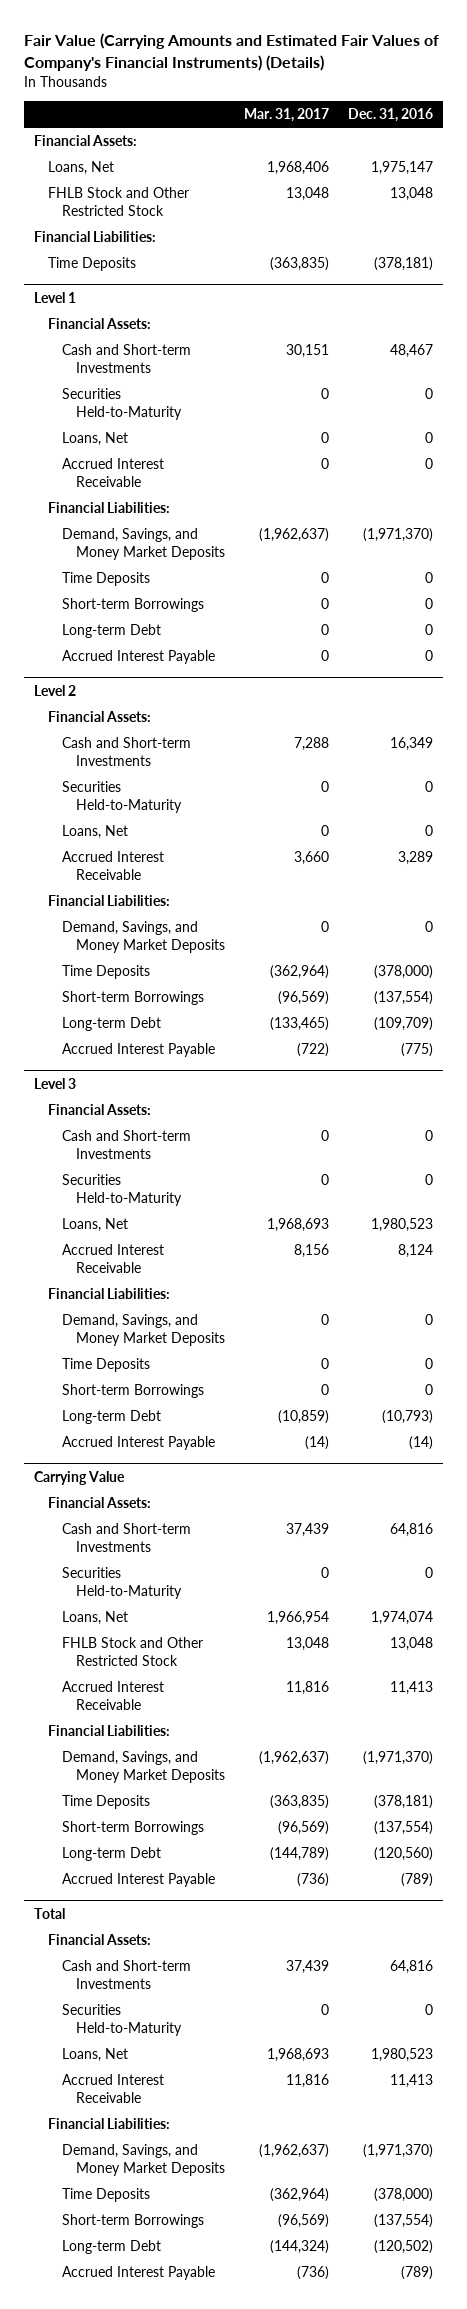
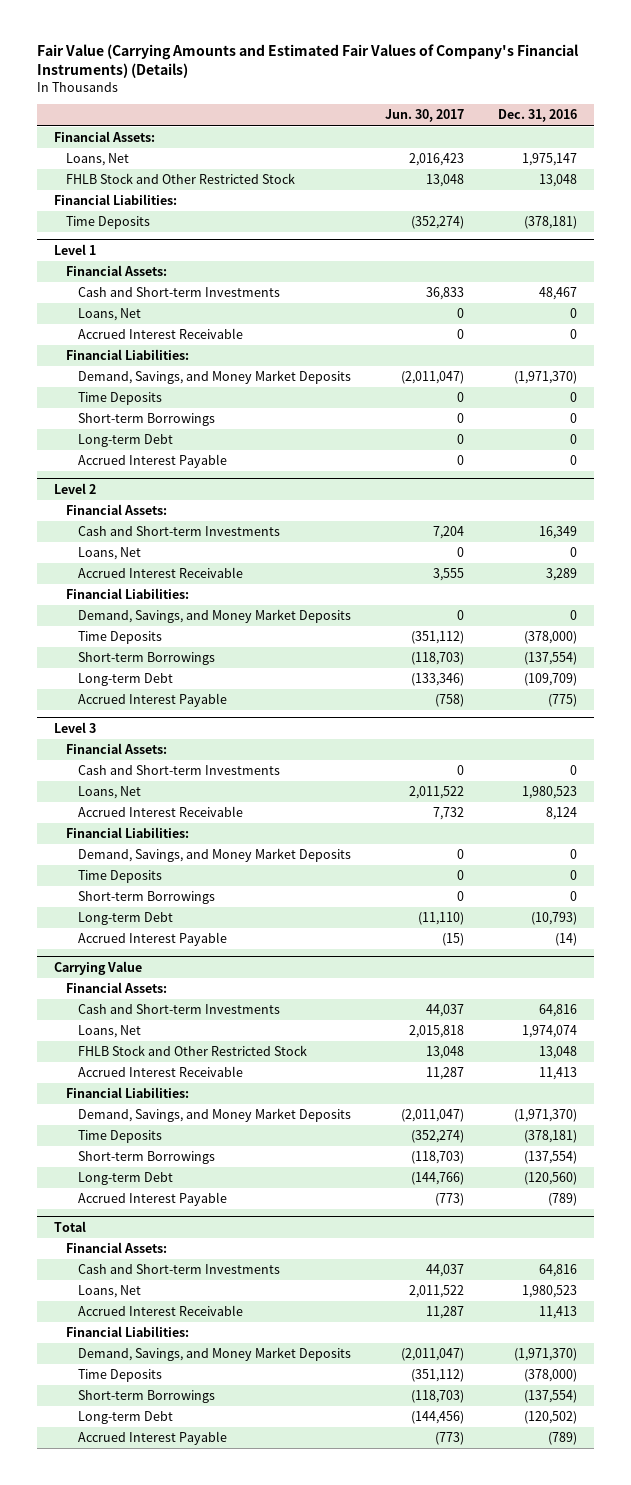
[244,108,330,123] Mar. 31, 2017 -> none
none -> [385,109,465,123] Jun. 30, 2017
[61,388,182,420] Securities Held-to-Maturity -> none
[61,781,182,813] Securities Held-to-Maturity -> none
[61,1174,182,1206] Securities Held-to-Maturity -> none
[61,1567,182,1599] Securities Held-to-Maturity -> none
[61,2004,182,2036] Securities Held-to-Maturity -> none

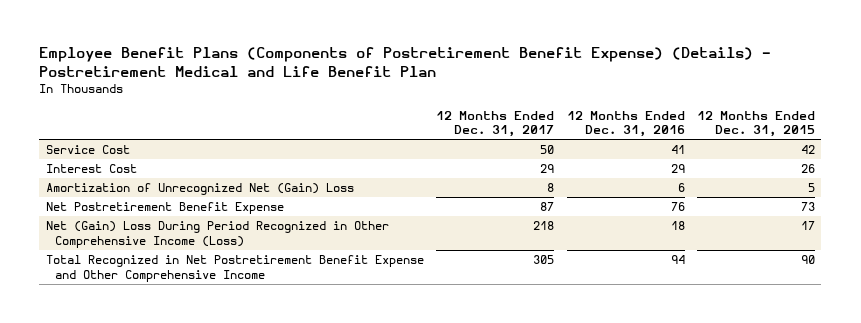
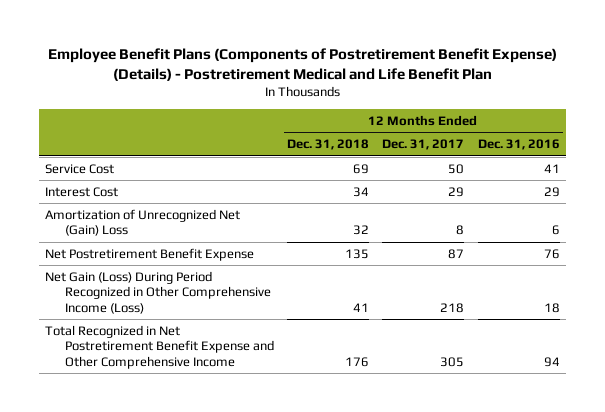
[697,110,816,138] 12 Months Ended Dec. 31, 2015 -> none
none -> [287,139,370,151] Dec. 31, 2018
[45,221,389,248] Net (Gain) Loss During Period Recognized in Other Comprehensive Income (Loss) -> [45,270,271,314] Net Gain (Loss) During Period Recognized in Other Comprehensive Income (Loss)

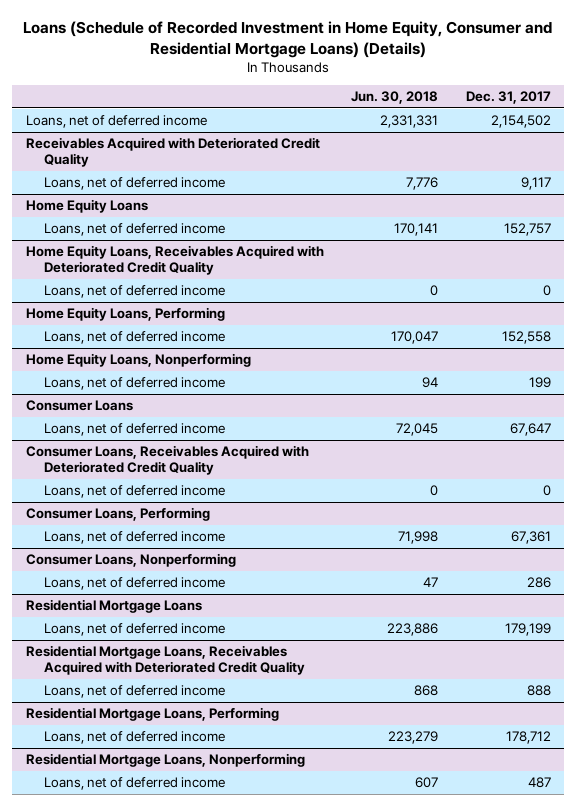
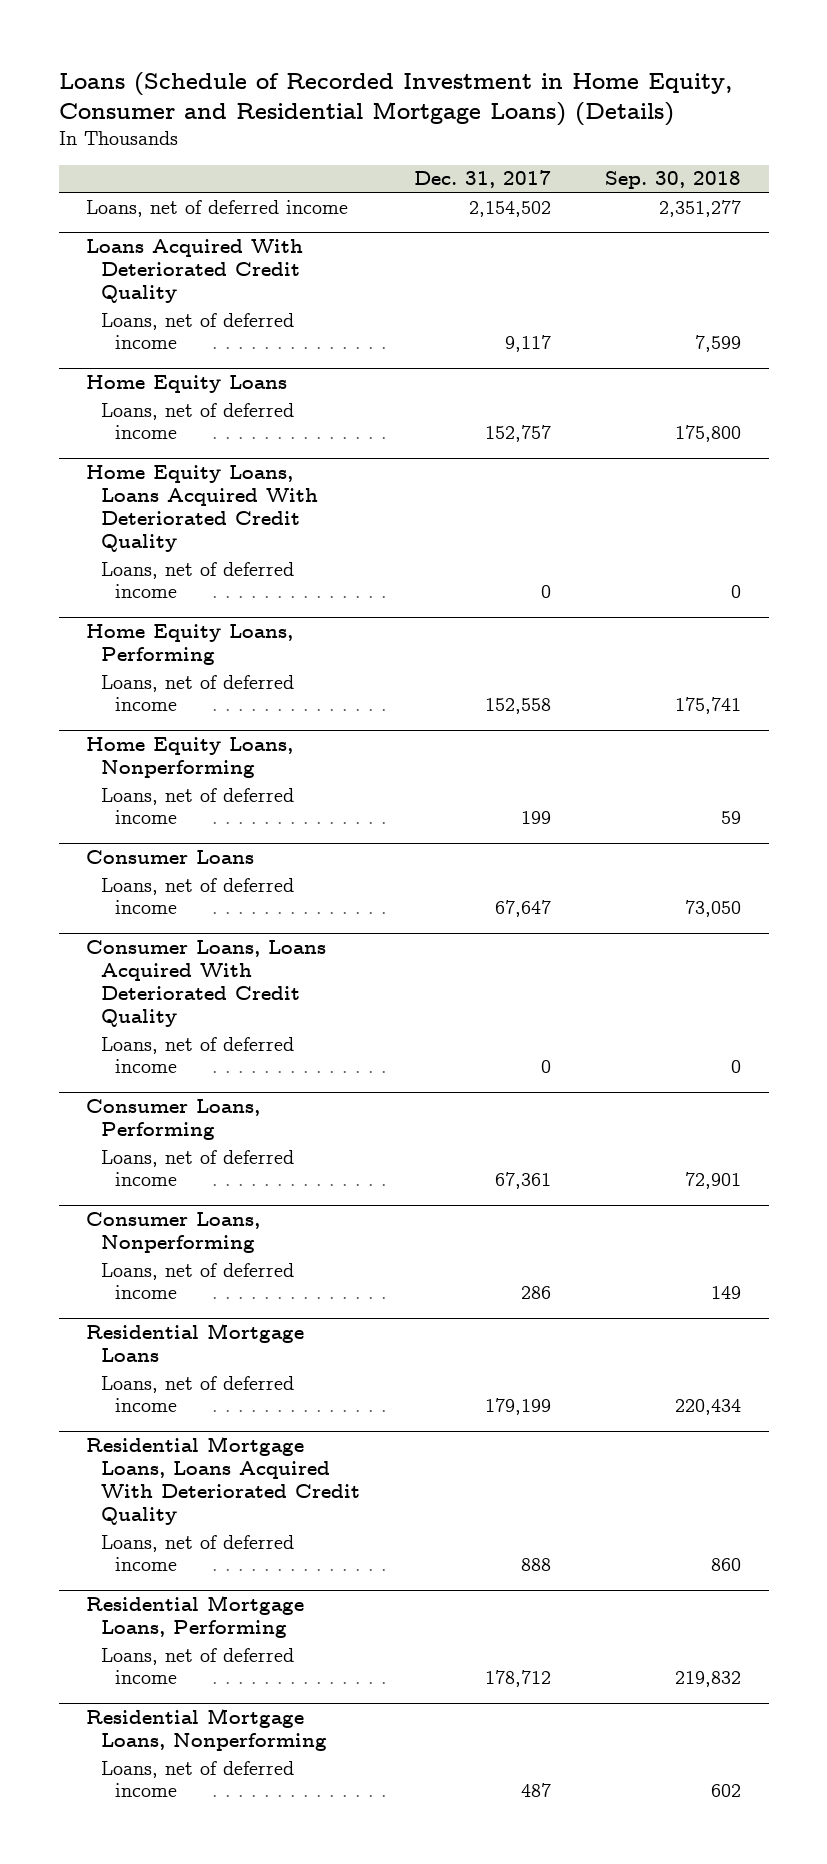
[351,91,439,105] Jun. 30, 2018 -> none
none -> [605,171,742,190] Sep. 30, 2018
[26,137,321,168] Receivables Acquired with Deteriorated Credit Quality -> [85,239,303,303] Loans Acquired With Deteriorated Credit Quality
[26,245,325,276] Home Equity Loans, Receivables Acquired with Deteriorated Credit Quality -> [85,465,318,552] Home Equity Loans, Loans Acquired With Deteriorated Credit Quality
[26,445,310,476] Consumer Loans, Receivables Acquired with Deteriorated Credit Quality -> [85,940,326,1027] Consumer Loans, Loans Acquired With Deteriorated Credit Quality
[26,645,306,676] Residential Mortgage Loans, Receivables Acquired with Deteriorated Credit Quality -> [85,1436,360,1525] Residential Mortgage Loans, Loans Acquired With Deteriorated Credit Quality

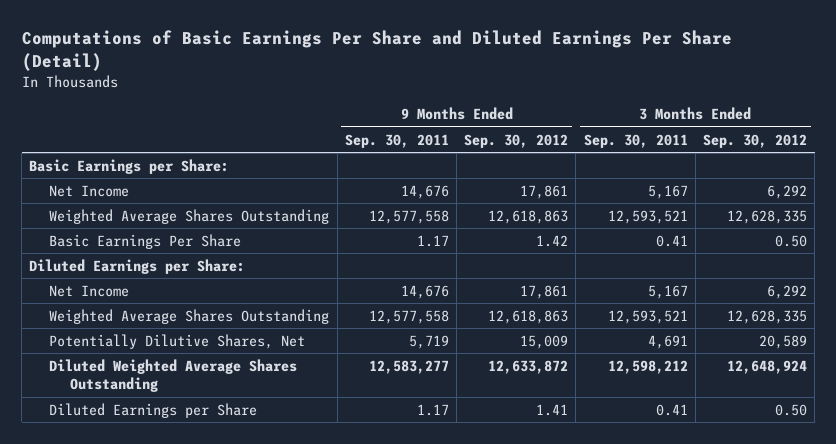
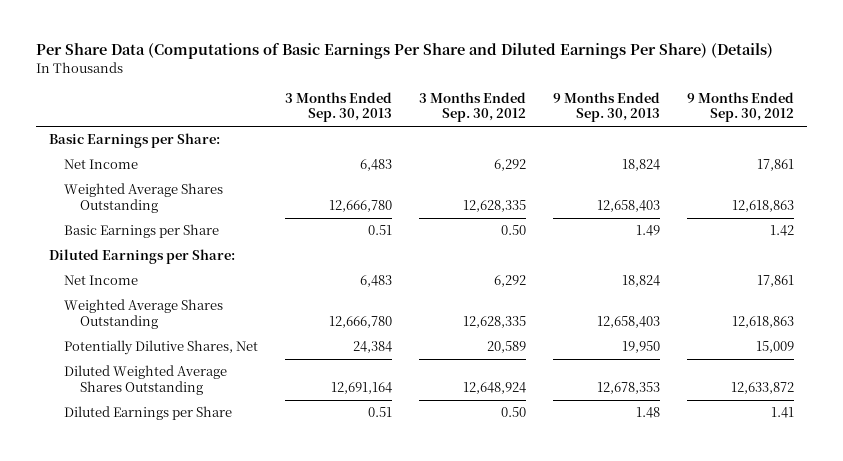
[21,30,732,72] Computations of Basic Earnings Per Share and Diluted Earnings Per Share (Detail) -> [35,43,773,60] Per Share Data (Computations of Basic Earnings Per Share and Diluted Earnings Per Share) (Details)
[344,133,449,148] Sep. 30, 2011 -> none
[583,133,688,148] Sep. 30, 2011 -> none
none -> [285,91,393,123] 3 Months Ended Sep. 30, 2013
none -> [552,91,660,123] 9 Months Ended Sep. 30, 2013
[49,233,242,249] Basic Earnings Per Share -> [64,224,220,239] Basic Earnings per Share

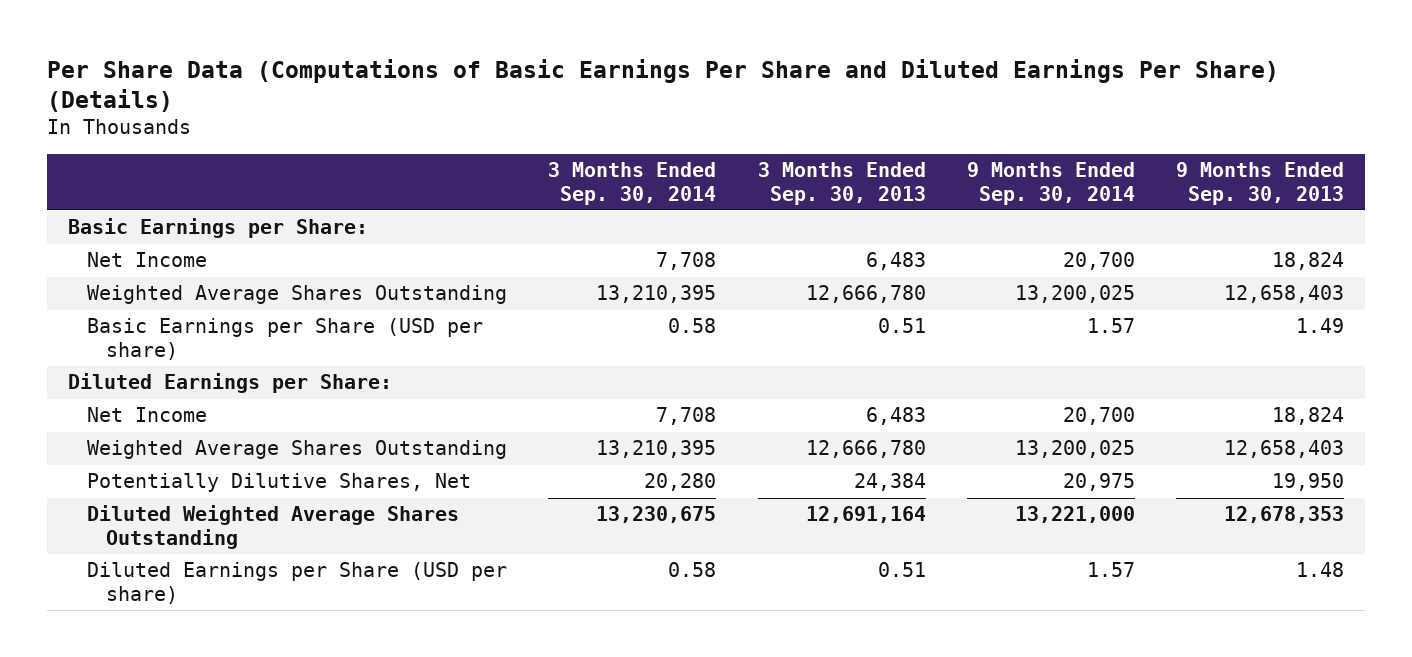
[419,91,527,123] 3 Months Ended Sep. 30, 2012 -> none
[686,91,794,123] 9 Months Ended Sep. 30, 2012 -> none
none -> [548,162,717,205] 3 Months Ended Sep. 30, 2014
none -> [967,162,1136,205] 9 Months Ended Sep. 30, 2014
[64,224,220,239] Basic Earnings per Share -> [87,318,484,360] Basic Earnings per Share (USD per share)
[64,406,233,421] Diluted Earnings per Share -> [87,562,508,604] Diluted Earnings per Share (USD per share)

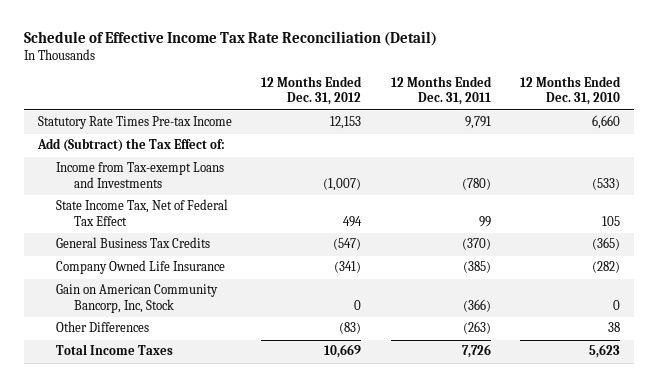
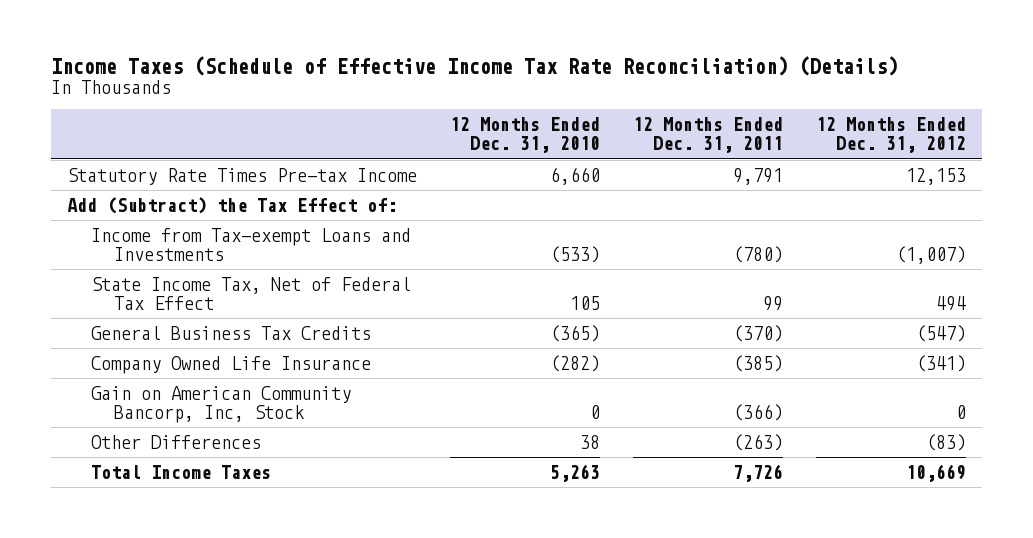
[23,30,437,46] Schedule of Effective Income Tax Rate Reconciliation (Detail) -> [50,56,898,77] Income Taxes (Schedule of Effective Income Tax Rate Reconciliation) (Details)
[588,344,620,359] 5,623 -> [549,463,600,482] 5,263

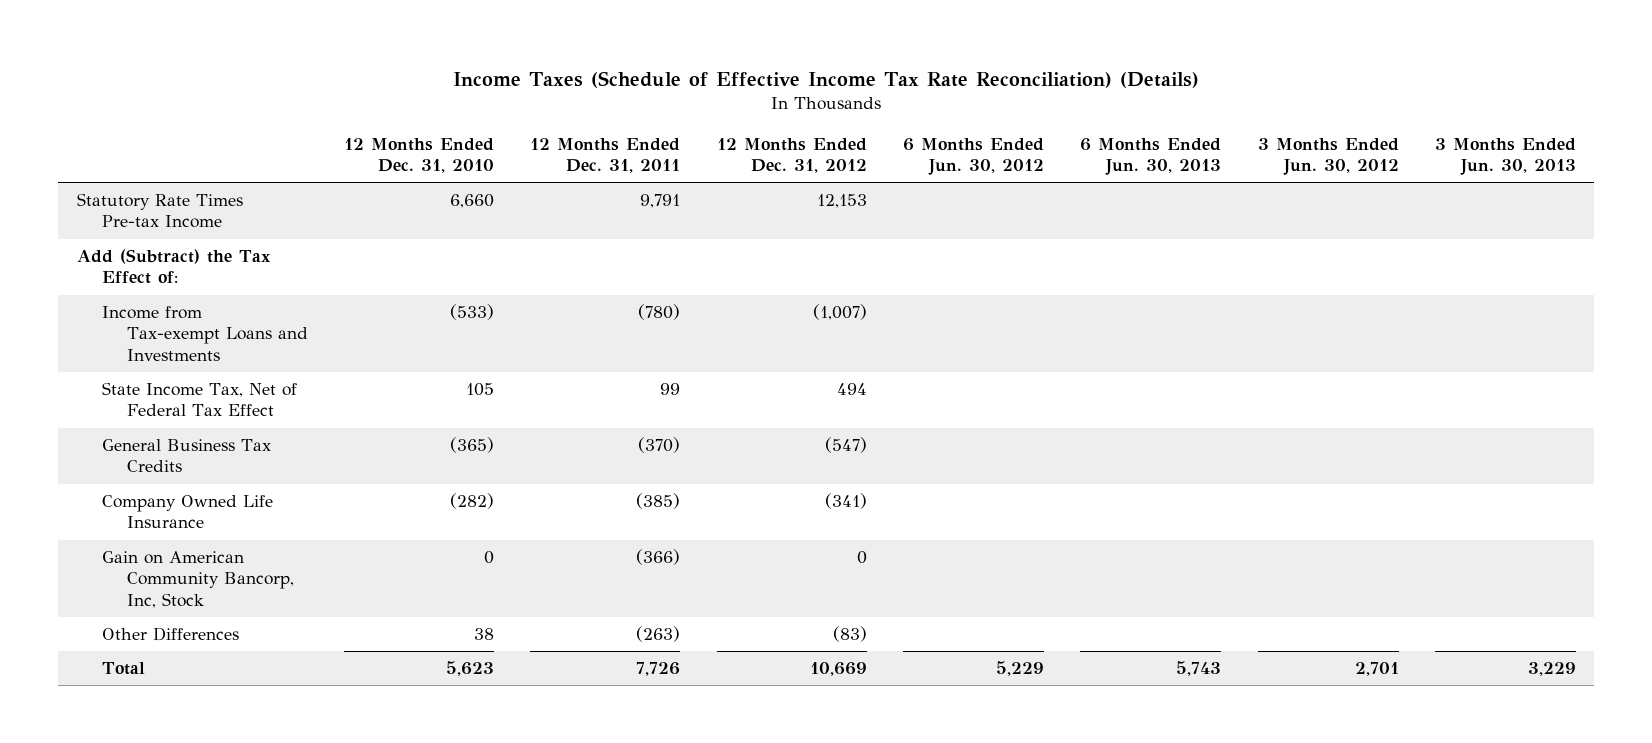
none -> [902,137,1044,176] 6 Months Ended Jun. 30, 2012
none -> [1080,137,1222,176] 6 Months Ended Jun. 30, 2013
none -> [1257,137,1399,176] 3 Months Ended Jun. 30, 2012
none -> [1434,137,1576,176] 3 Months Ended Jun. 30, 2013
[90,464,271,479] Total Income Taxes -> none
none -> [101,662,145,676] Total

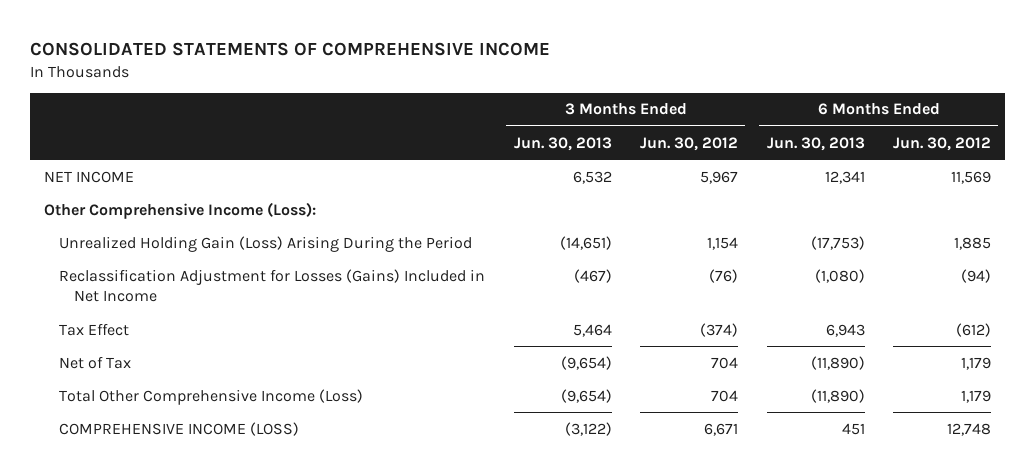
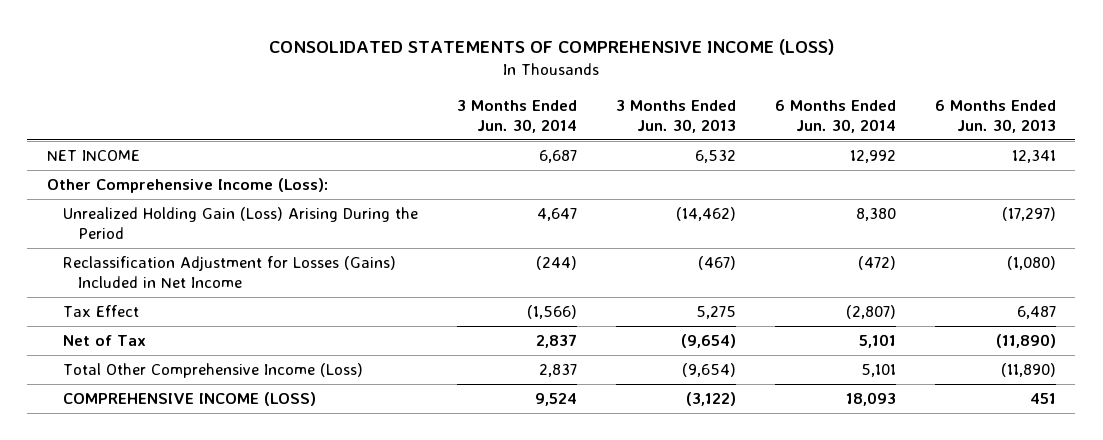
[30,42,551,57] CONSOLIDATED STATEMENTS OF COMPREHENSIVE INCOME -> [269,38,835,55] CONSOLIDATED STATEMENTS OF COMPREHENSIVE INCOME (LOSS)
[640,136,739,151] Jun. 30, 2012 -> none
[893,136,992,151] Jun. 30, 2012 -> none
none -> [456,99,577,134] 3 Months Ended Jun. 30, 2014
none -> [774,99,896,134] 6 Months Ended Jun. 30, 2014
[559,235,612,250] (14,651) -> [675,206,736,221] (14,462)
[810,235,865,250] (17,753) -> [1001,206,1056,221] (17,297)
[572,323,612,337] 5,464 -> [695,305,736,319] 5,275
[825,323,865,337] 6,943 -> [1016,305,1056,319] 6,487

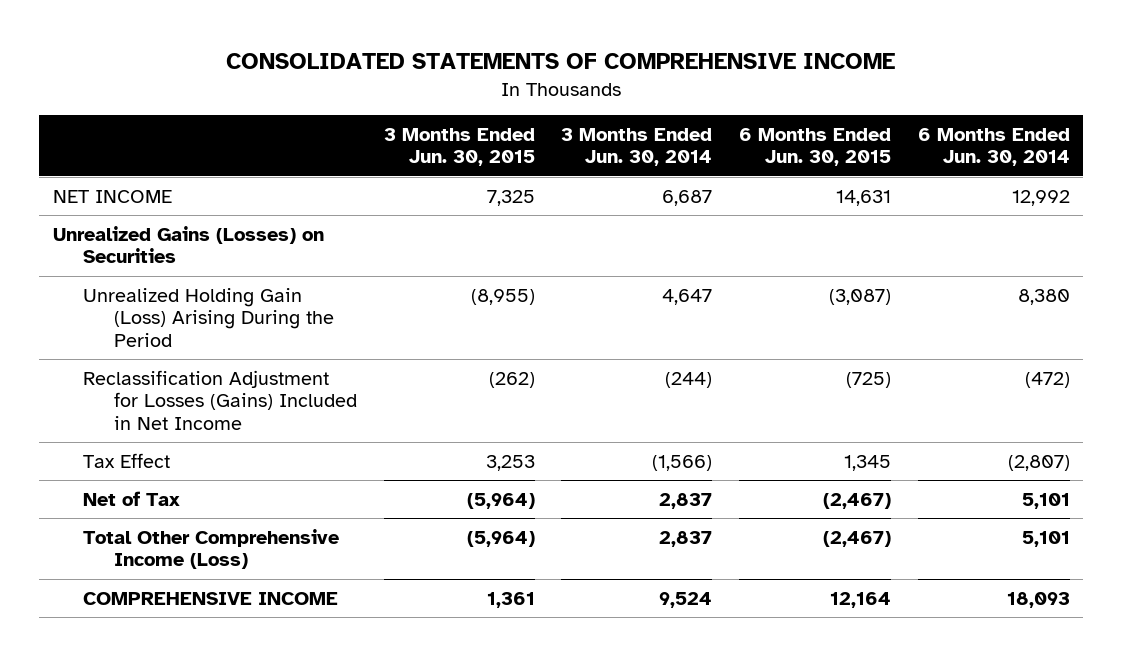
[269,38,835,55] CONSOLIDATED STATEMENTS OF COMPREHENSIVE INCOME (LOSS) -> [226,53,896,70] CONSOLIDATED STATEMENTS OF COMPREHENSIVE INCOME
[615,99,736,134] 3 Months Ended Jun. 30, 2013 -> none
[934,99,1056,134] 6 Months Ended Jun. 30, 2013 -> none
none -> [383,127,535,167] 3 Months Ended Jun. 30, 2015
none -> [739,127,892,167] 6 Months Ended Jun. 30, 2015
[46,177,328,193] Other Comprehensive Income (Loss): -> none
none -> [52,225,324,264] Unrealized Gains (Losses) on Securities
[62,391,316,406] COMPREHENSIVE INCOME (LOSS) -> [83,591,339,605] COMPREHENSIVE INCOME

